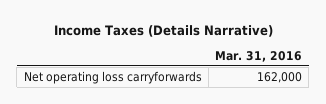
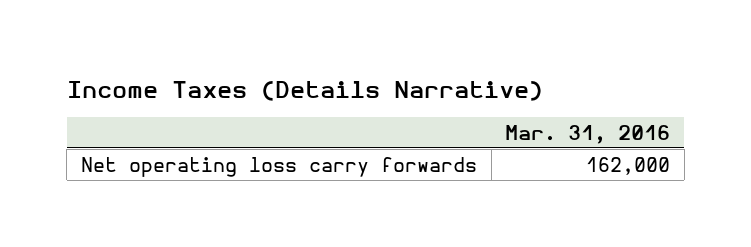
[23,71,202,85] Net operating loss carryforwards -> [81,156,478,177] Net operating loss carry forwards

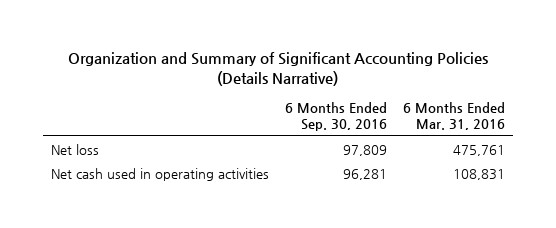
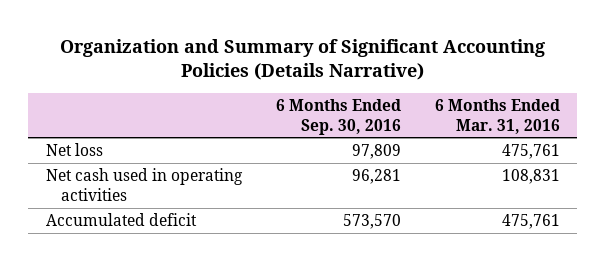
none -> [45,213,197,227] Accumulated deficit

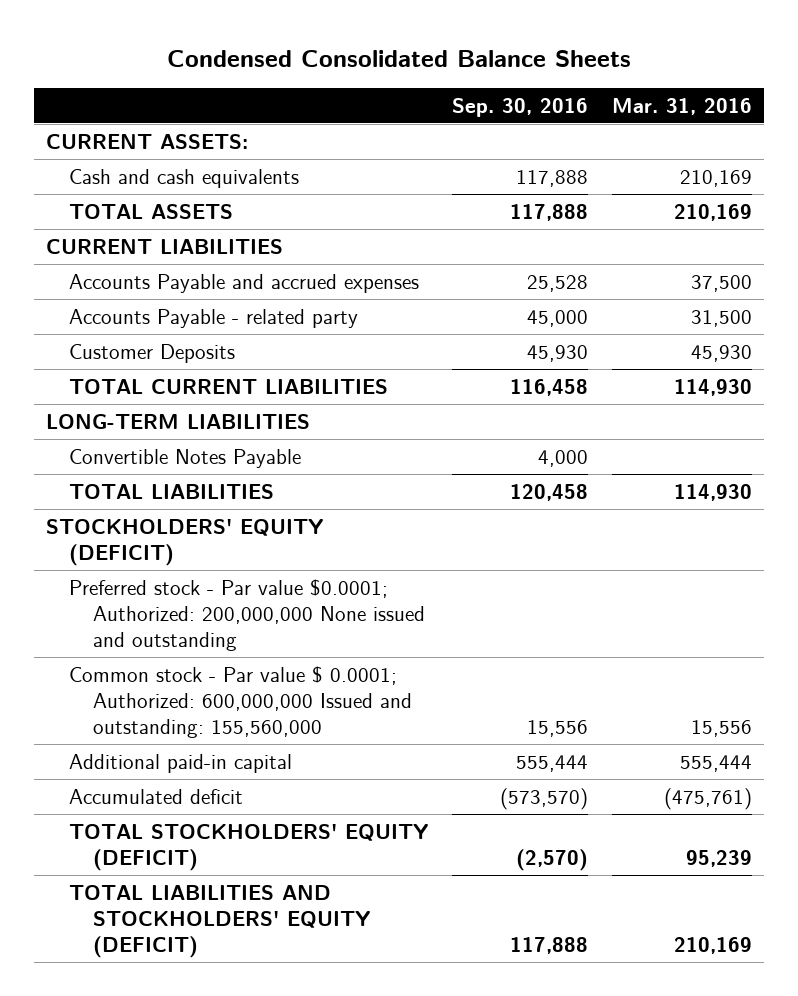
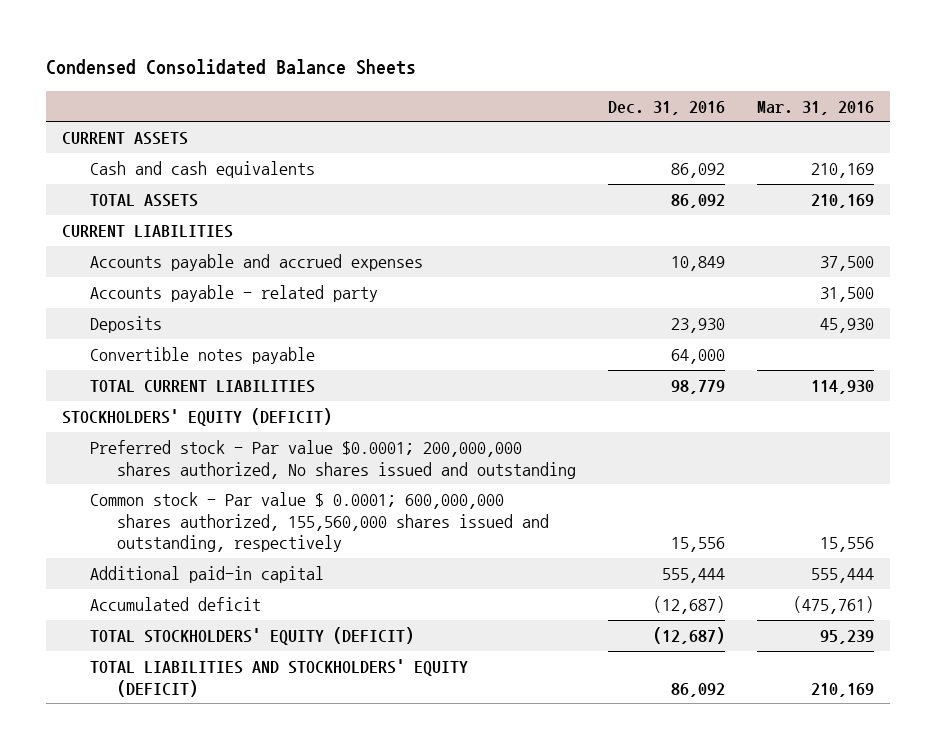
[452,97,589,117] Sep. 30, 2016 -> none
none -> [608,100,726,115] Dec. 31, 2016
[45,133,248,149] CURRENT ASSETS: -> [62,131,189,145] CURRENT ASSETS
[69,273,420,293] Accounts Payable and accrued expenses -> [89,253,423,271] Accounts payable and accrued expenses
[69,308,359,328] Accounts Payable - related party -> [89,284,378,302] Accounts payable - related party
[69,343,236,363] Customer Deposits -> [89,315,162,333] Deposits
none -> [89,346,315,364] Convertible notes payable
[45,413,310,429] LONG-TERM LIABILITIES -> none
[69,448,302,468] Convertible Notes Payable -> none
[69,483,275,499] TOTAL LIABILITIES -> none
[69,578,425,652] Preferred stock - Par value $0.0001; Authorized: 200,000,000 None issued and outstanding -> [89,439,577,479] Preferred stock - Par value $0.0001; 200,000,000 shares authorized, No shares issued and outstanding
[69,665,412,739] Common stock - Par value $ 0.0001; Authorized: 600,000,000 Issued and outstanding: 155,560,000 -> [89,491,550,553] Common stock - Par value $ 0.0001; 600,000,000 shares authorized, 155,560,000 shares issued and outstanding, respectively

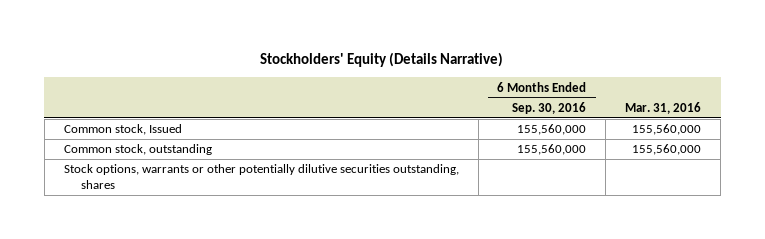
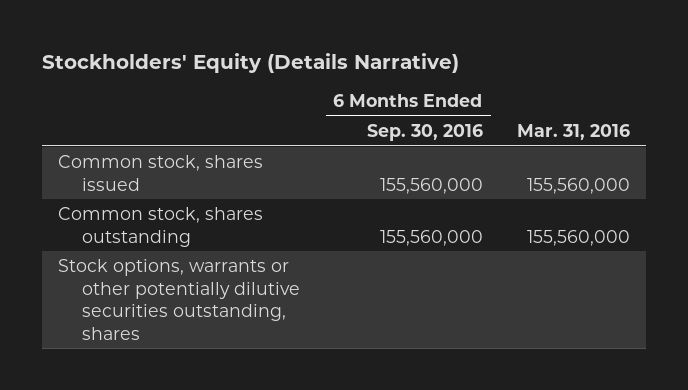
[63,124,182,136] Common stock, Issued -> [58,154,264,191] Common stock, shares issued
[63,144,212,156] Common stock, outstanding -> [58,206,264,247] Common stock, shares outstanding

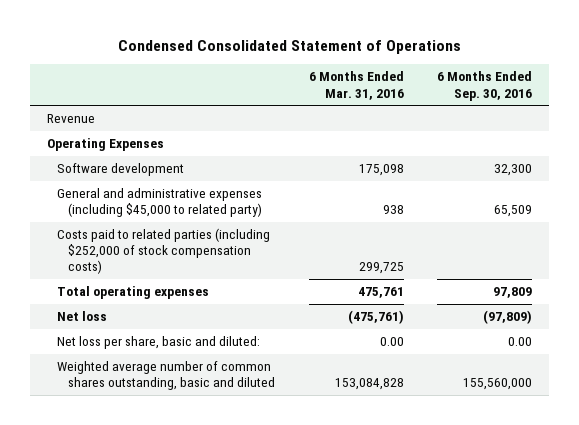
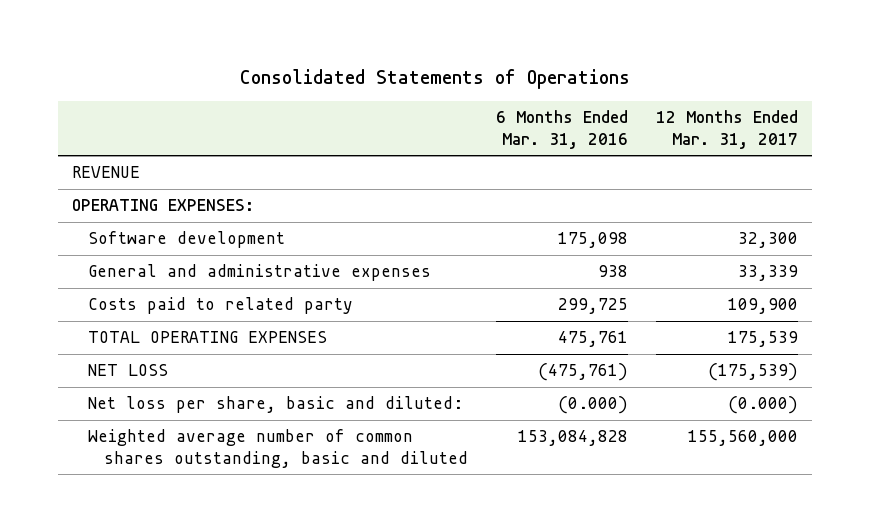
[117,39,461,54] Condensed Consolidated Statement of Operations -> [239,69,630,90] Consolidated Statements of Operations
[437,71,533,101] 6 Months Ended Sep. 30, 2016 -> none
none -> [655,110,798,149] 12 Months Ended Mar. 31, 2017
[46,114,95,124] Revenue -> [71,166,140,179] REVENUE
[46,138,164,152] Operating Expenses -> [71,199,254,212] OPERATING EXPENSES:
[57,188,263,218] General and administrative expenses (including $45,000 to related party) -> [88,264,432,282] General and administrative expenses
[57,228,271,275] Costs paid to related parties (including $252,000 of stock compensation costs) -> [88,297,354,315] Costs paid to related party
[57,286,210,300] Total operating expenses -> [88,331,328,344] TOTAL OPERATING EXPENSES
[57,311,108,322] Net loss -> [88,364,169,377] NET LOSS
[379,337,404,347] 0.00 -> [558,396,629,415] (0.000)

